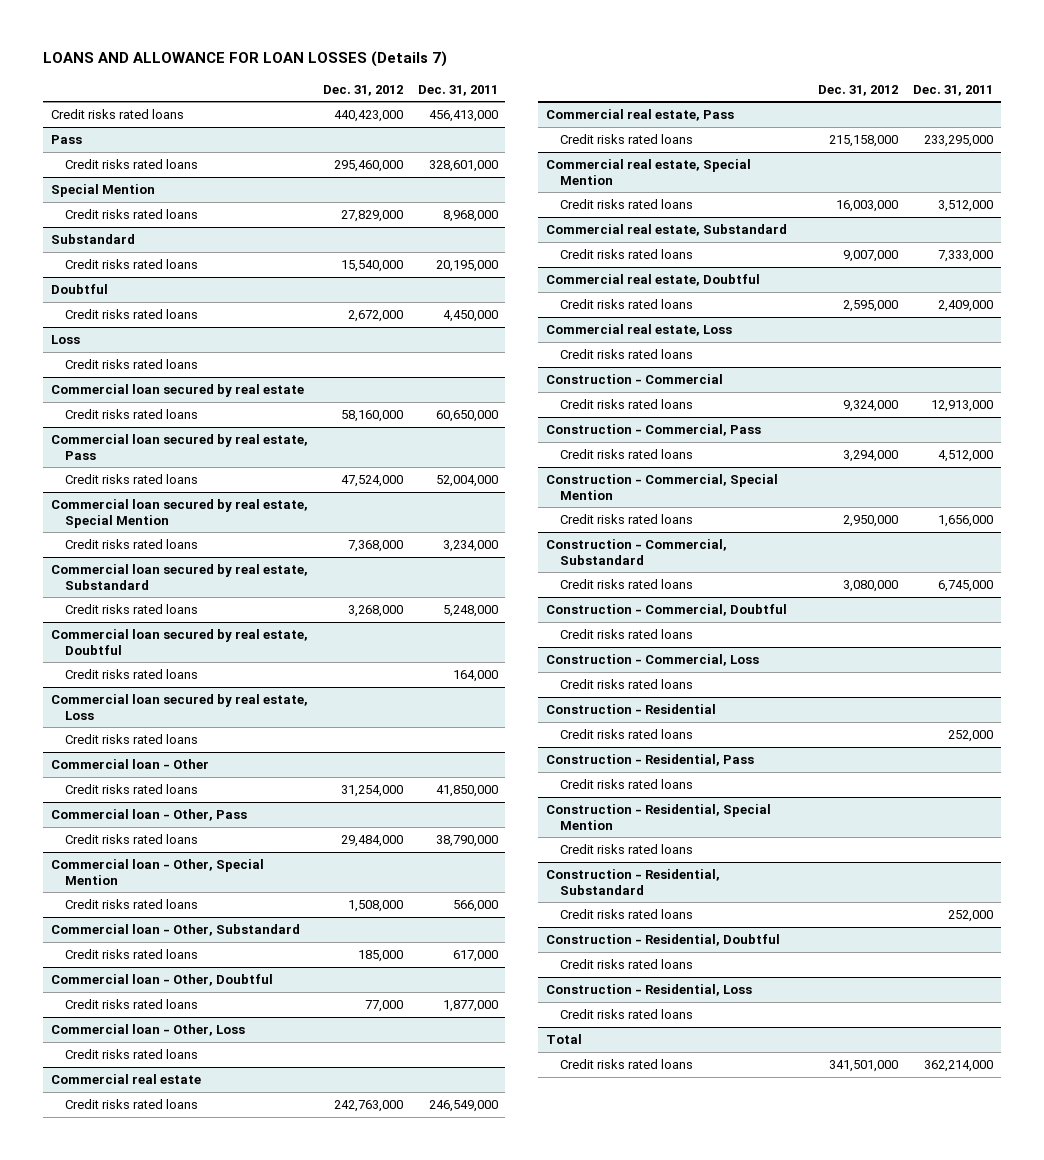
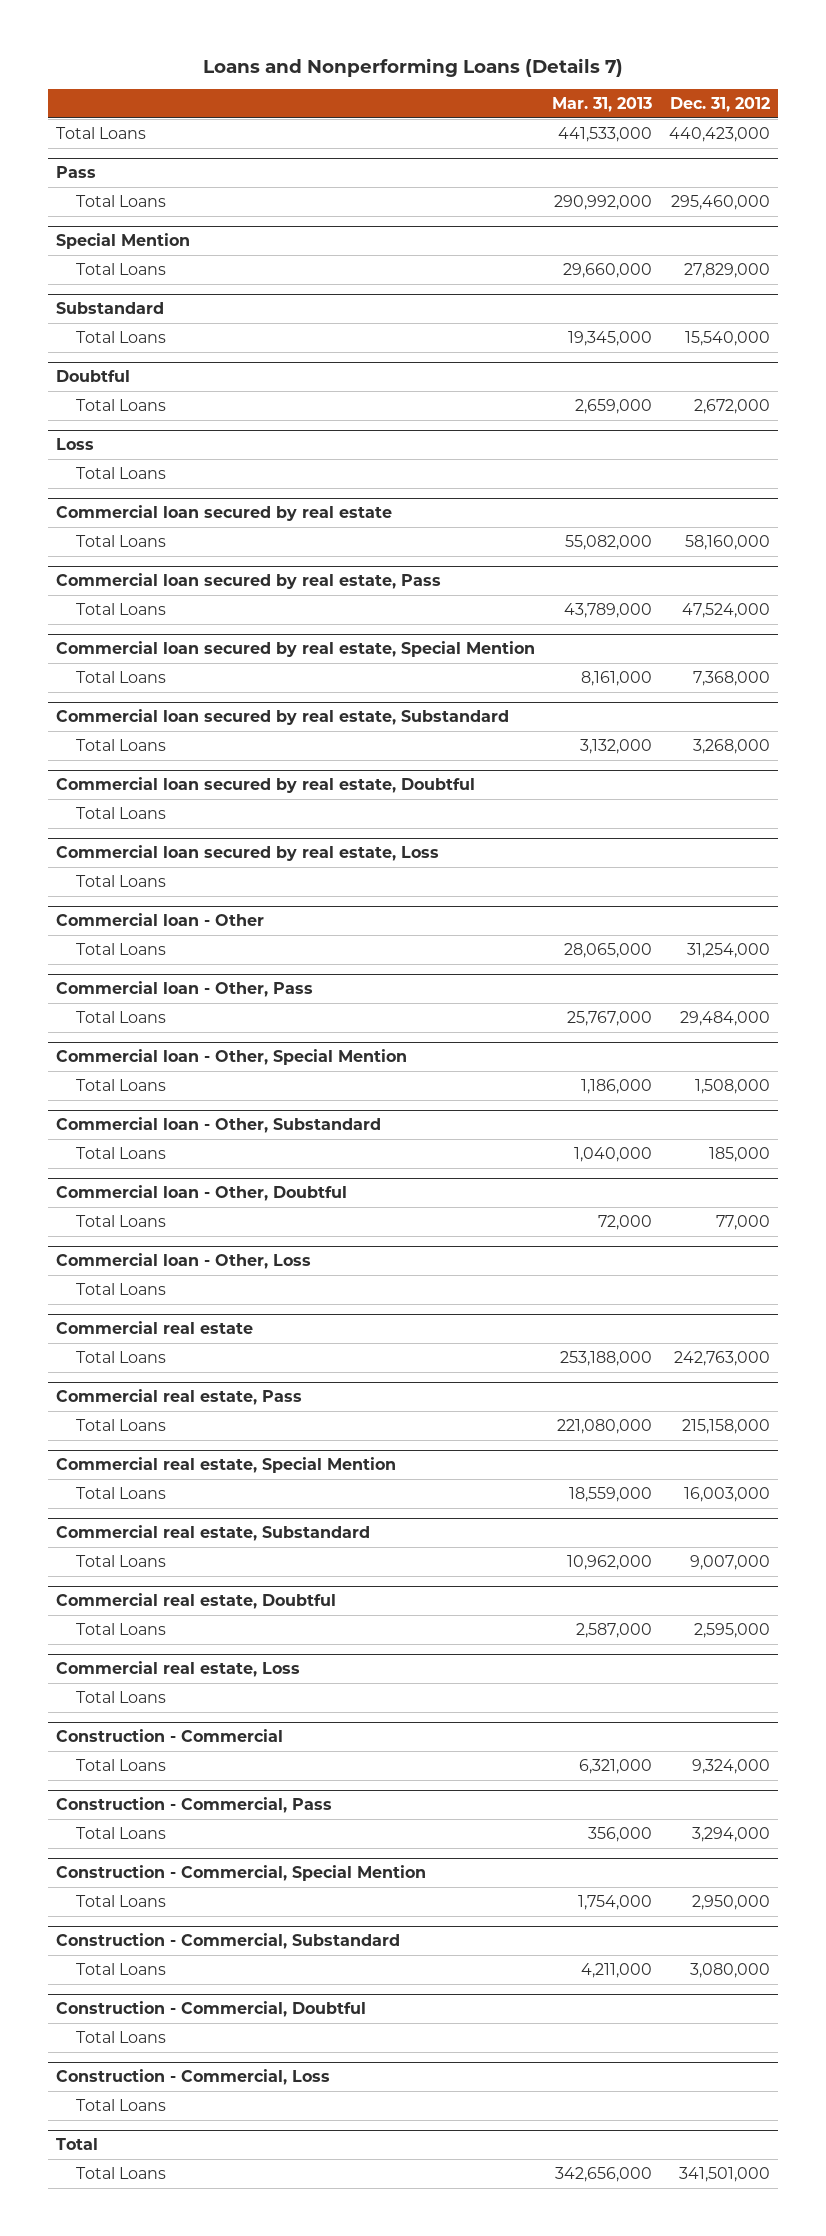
[42,51,447,68] LOANS AND ALLOWANCE FOR LOAN LOSSES (Details 7) -> [202,57,623,77] Loans and Nonperforming Loans (Details 7)
[417,84,498,96] Dec. 31, 2011 -> none
none -> [551,96,652,112] Mar. 31, 2013
[50,109,184,120] Credit risks rated loans -> [56,127,147,140] Total Loans
[64,159,198,170] Credit risks rated loans -> [75,195,166,208] Total Loans
[64,209,198,220] Credit risks rated loans -> [75,263,166,276] Total Loans
[64,259,198,270] Credit risks rated loans -> [75,331,166,344] Total Loans
[64,309,198,320] Credit risks rated loans -> [75,399,166,412] Total Loans
[64,359,198,370] Credit risks rated loans -> [75,467,166,480] Total Loans
[64,409,198,420] Credit risks rated loans -> [75,535,166,548] Total Loans
[64,474,198,485] Credit risks rated loans -> [75,603,166,616] Total Loans
[64,539,198,550] Credit risks rated loans -> [75,671,166,684] Total Loans
[64,604,198,615] Credit risks rated loans -> [75,739,166,752] Total Loans
[64,669,198,680] Credit risks rated loans -> [75,807,166,820] Total Loans
[64,734,198,745] Credit risks rated loans -> [75,875,166,888] Total Loans
[64,784,198,795] Credit risks rated loans -> [75,943,166,956] Total Loans
[64,834,198,845] Credit risks rated loans -> [75,1011,166,1024] Total Loans
[64,899,198,910] Credit risks rated loans -> [75,1079,166,1092] Total Loans
[64,949,198,960] Credit risks rated loans -> [75,1147,166,1160] Total Loans
[64,999,198,1010] Credit risks rated loans -> [75,1215,166,1228] Total Loans
[64,1049,198,1060] Credit risks rated loans -> [75,1283,166,1296] Total Loans
[64,1099,198,1110] Credit risks rated loans -> [75,1351,166,1364] Total Loans
[560,134,694,145] Credit risks rated loans -> [75,1419,166,1432] Total Loans
[560,199,694,210] Credit risks rated loans -> [75,1487,166,1500] Total Loans
[560,249,694,260] Credit risks rated loans -> [75,1555,166,1568] Total Loans
[560,299,694,310] Credit risks rated loans -> [75,1623,166,1636] Total Loans
[560,349,694,360] Credit risks rated loans -> [75,1691,166,1704] Total Loans
[560,399,694,410] Credit risks rated loans -> [75,1759,166,1772] Total Loans
[560,449,694,460] Credit risks rated loans -> [75,1827,166,1840] Total Loans
[560,514,694,525] Credit risks rated loans -> [75,1895,166,1908] Total Loans
[560,579,694,590] Credit risks rated loans -> [75,1963,166,1976] Total Loans
[560,629,694,640] Credit risks rated loans -> [75,2031,166,2044] Total Loans
[546,704,717,715] Construction - Residential -> none
[560,729,694,740] Credit risks rated loans -> none
[546,754,755,767] Construction - Residential, Pass -> none
[560,779,694,790] Credit risks rated loans -> none
[546,804,772,830] Construction - Residential, Special Mention -> none
[560,844,694,855] Credit risks rated loans -> none
[546,869,721,895] Construction - Residential, Substandard -> none
[560,909,694,920] Credit risks rated loans -> none
[546,934,781,947] Construction - Residential, Doubtful -> none
[560,959,694,970] Credit risks rated loans -> none
[546,984,753,997] Construction - Residential, Loss -> none
[560,1009,694,1020] Credit risks rated loans -> none
[560,679,694,690] Credit risks rated loans -> [75,2099,166,2112] Total Loans
[560,1059,694,1070] Credit risks rated loans -> [75,2167,166,2180] Total Loans

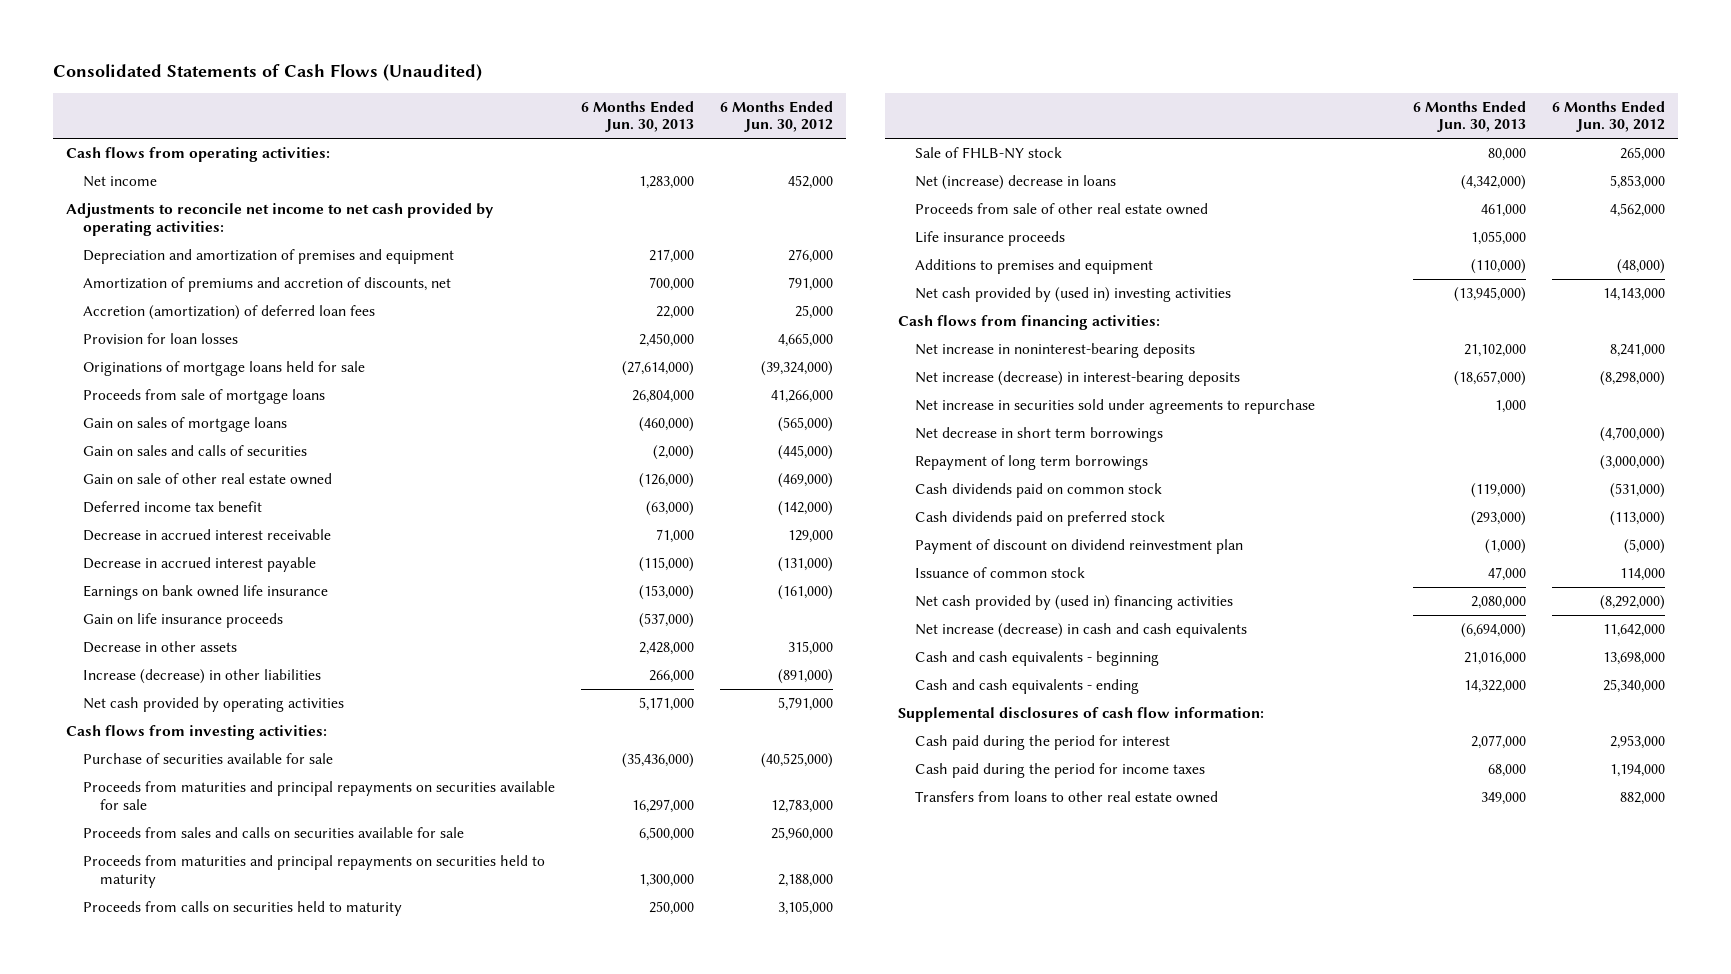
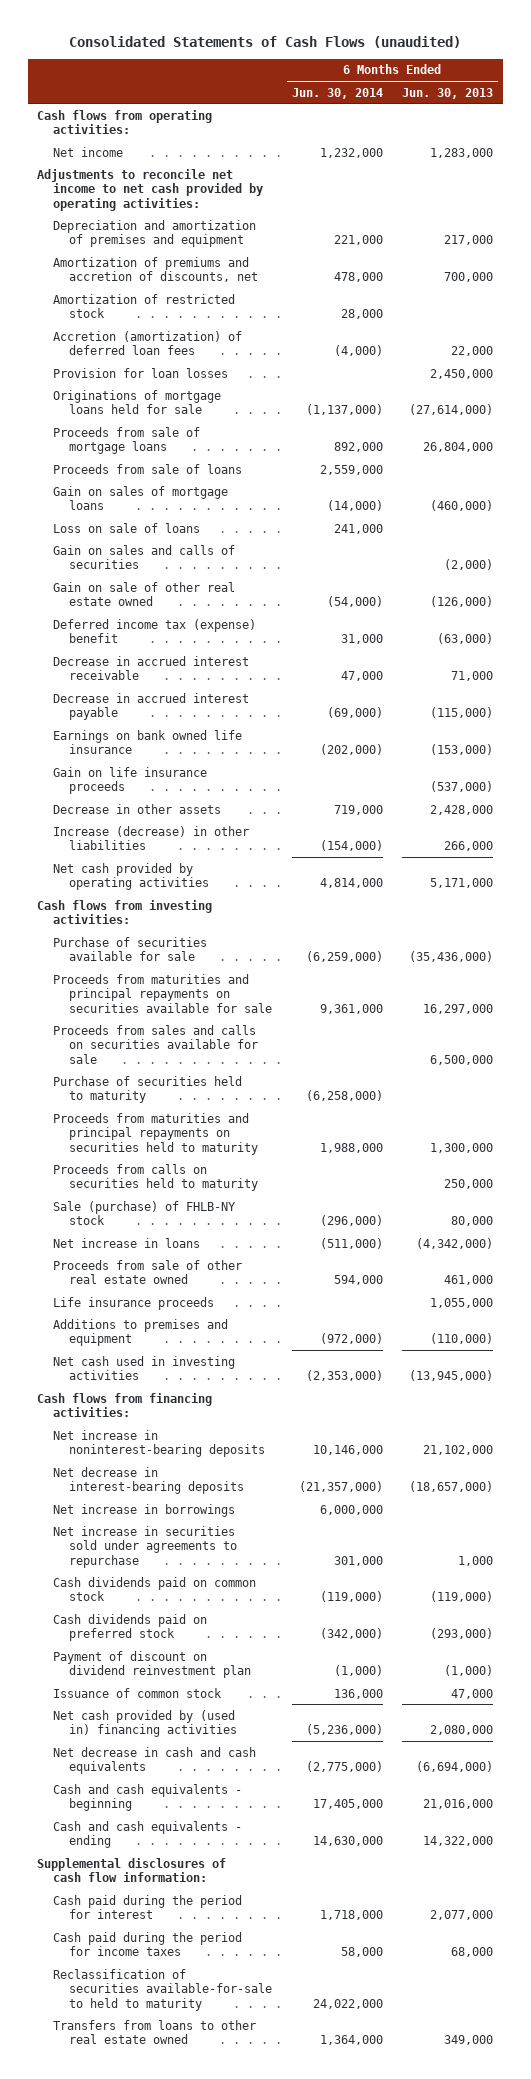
[53,64,483,82] Consolidated Statements of Cash Flows (Unaudited) -> [69,35,462,48] Consolidated Statements of Cash Flows (unaudited)
[720,100,834,133] 6 Months Ended Jun. 30, 2012 -> none
none -> [291,87,383,99] Jun. 30, 2014
none -> [53,293,236,319] Amortization of restricted stock
none -> [53,463,243,474] Proceeds from sale of loans
none -> [53,522,201,533] Loss on sale of loans
[83,501,263,514] Deferred income tax benefit -> [53,618,257,644] Deferred income tax (expense) benefit
none -> [53,1075,243,1104] Purchase of securities held to maturity
[914,147,1062,160] Sale of FHLB-NY stock -> [53,1200,237,1226] Sale (purchase) of FHLB-NY stock
[914,175,1116,191] Net (increase) decrease in loans -> [53,1237,201,1248] Net increase in loans
[914,287,1231,303] Net cash provided by (used in) investing activities -> [53,1355,236,1381] Net cash used in investing activities
[914,371,1240,387] Net increase (decrease) in interest-bearing deposits -> [53,1466,245,1495] Net decrease in interest-bearing deposits
none -> [53,1503,236,1517] Net increase in borrowings
[914,427,1163,443] Net decrease in short term borrowings -> none
[914,455,1148,471] Repayment of long term borrowings -> none
[914,623,1247,639] Net increase (decrease) in cash and cash equivalents -> [53,1746,257,1775] Net decrease in cash and cash equivalents
none -> [53,1968,273,2011] Reclassification of securities available-for-sale to held to maturity

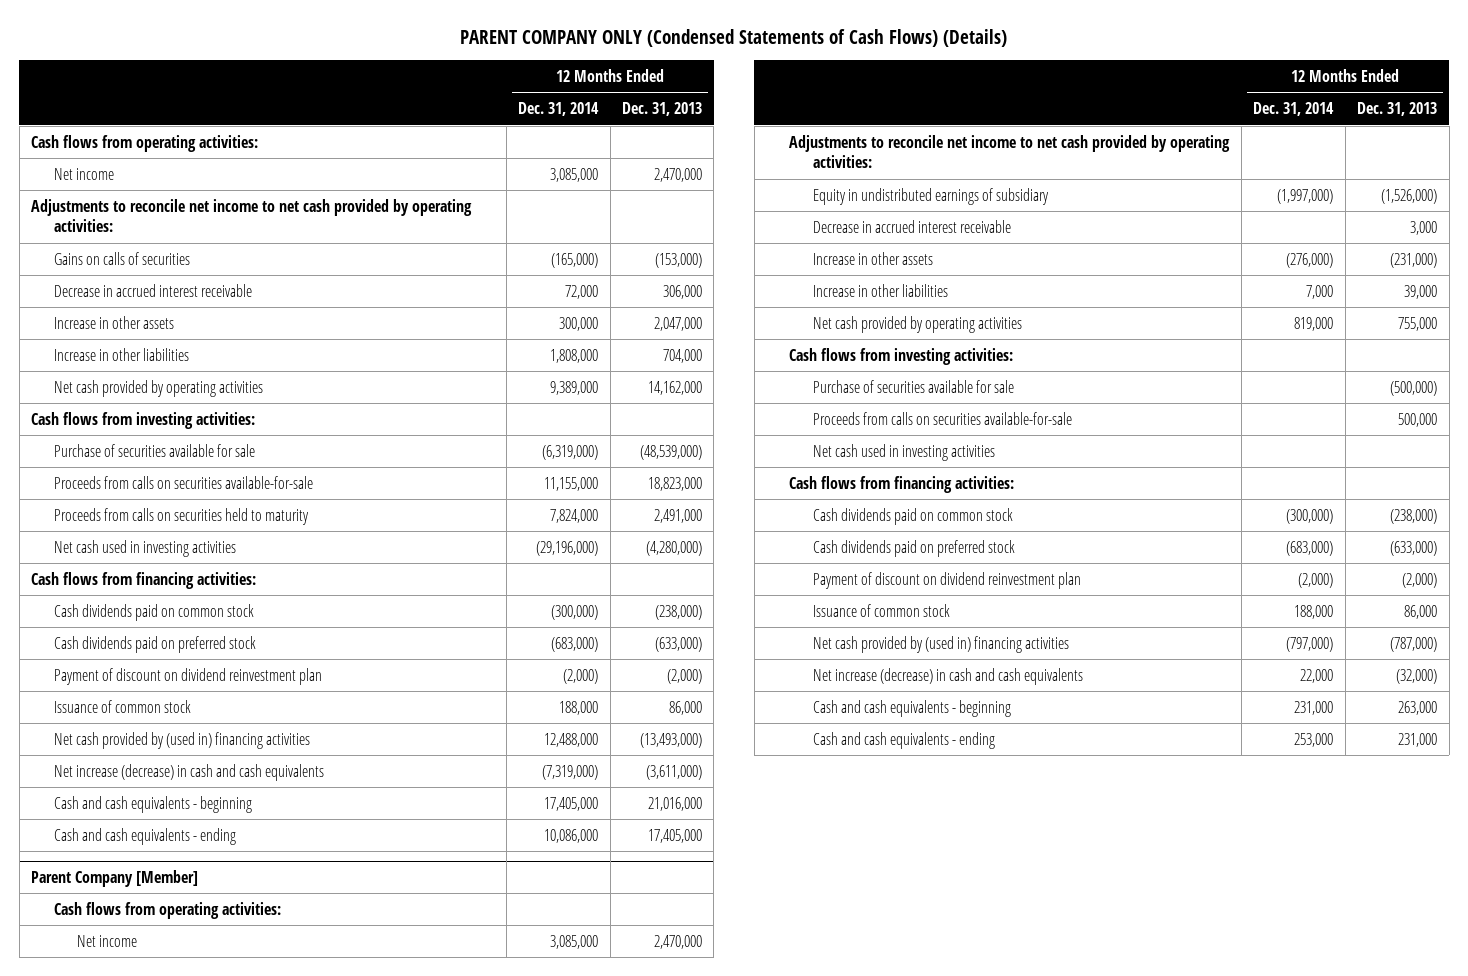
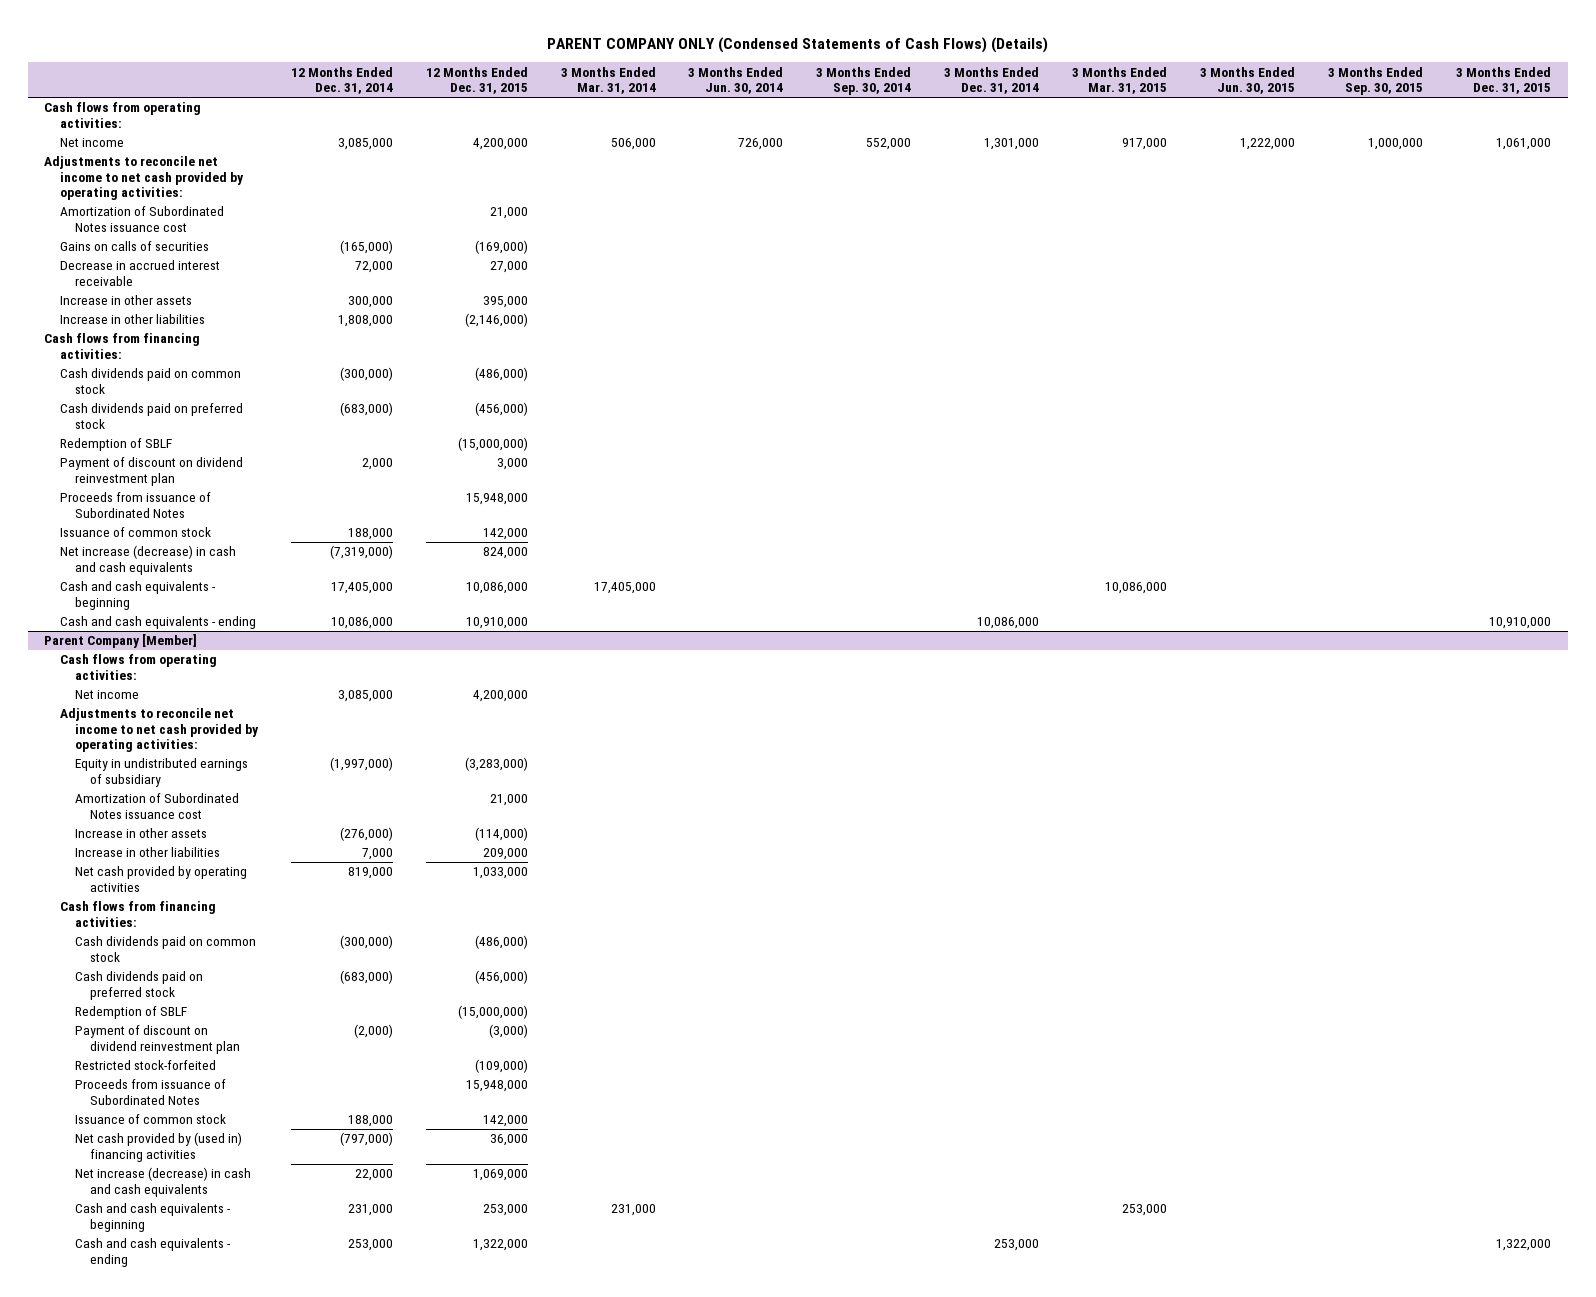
[622,102,703,117] Dec. 31, 2013 -> none
none -> [425,66,528,95] 12 Months Ended Dec. 31, 2015
none -> [560,66,656,95] 3 Months Ended Mar. 31, 2014
none -> [688,66,784,95] 3 Months Ended Jun. 30, 2014
none -> [816,66,912,96] 3 Months Ended Sep. 30, 2014
none -> [944,66,1040,95] 3 Months Ended Dec. 31, 2014
none -> [1072,66,1168,95] 3 Months Ended Mar. 31, 2015
none -> [1200,66,1296,95] 3 Months Ended Jun. 30, 2015
none -> [1328,66,1424,96] 3 Months Ended Sep. 30, 2015
none -> [1456,66,1552,95] 3 Months Ended Dec. 31, 2015
none -> [59,206,224,232] Amortization of Subordinated Notes issuance cost
[54,379,264,397] Net cash provided by operating activities -> none
[31,411,256,429] Cash flows from investing activities: -> none
[54,443,256,457] Purchase of securities available for sale -> none
[54,475,314,489] Proceeds from calls on securities available-for-sale -> none
[54,507,310,525] Proceeds from calls on securities held to maturity -> none
[54,539,237,557] Net cash used in investing activities -> none
none -> [59,438,172,452] Redemption of SBLF
[563,668,599,684] (2,000) -> [361,458,393,471] 2,000
none -> [59,492,211,518] Proceeds from issuance of Subordinated Notes
[54,731,311,749] Net cash provided by (used in) financing activities -> none
[812,219,1011,233] Decrease in accrued interest receivable -> none
none -> [74,793,239,819] Amortization of Subordinated Notes issuance cost
[789,347,1014,365] Cash flows from investing activities: -> none
[812,379,1014,393] Purchase of securities available for sale -> none
[812,411,1072,425] Proceeds from calls on securities available-for-sale -> none
[812,443,995,461] Net cash used in investing activities -> none
none -> [74,1006,187,1020] Redemption of SBLF
none -> [74,1060,216,1071] Restricted stock-forfeited
none -> [74,1079,226,1105] Proceeds from issuance of Subordinated Notes

